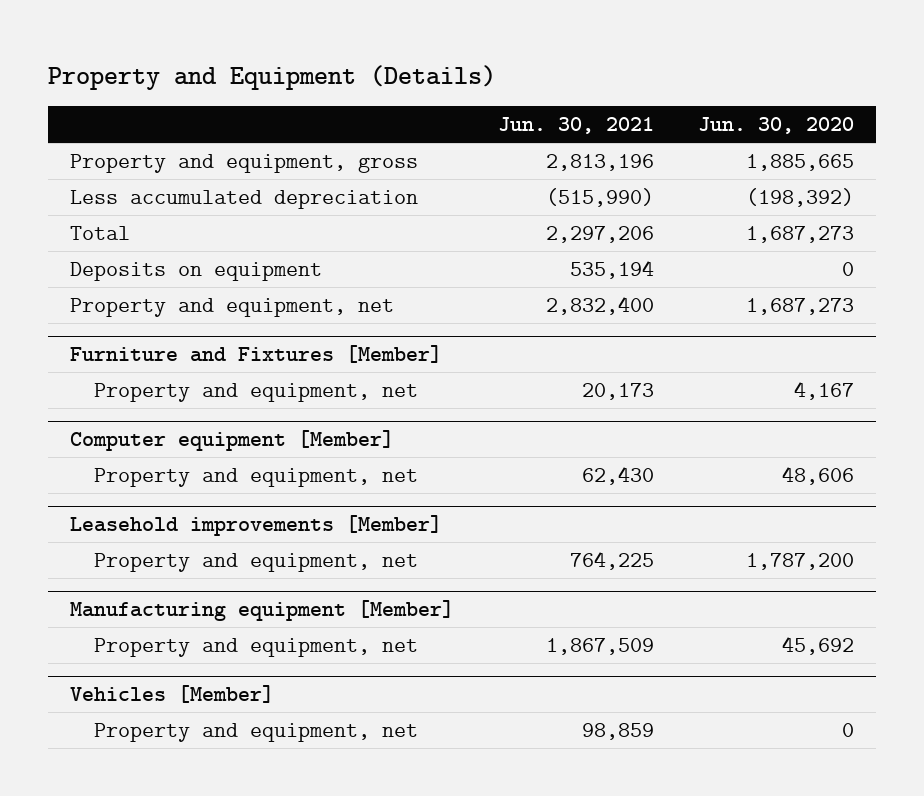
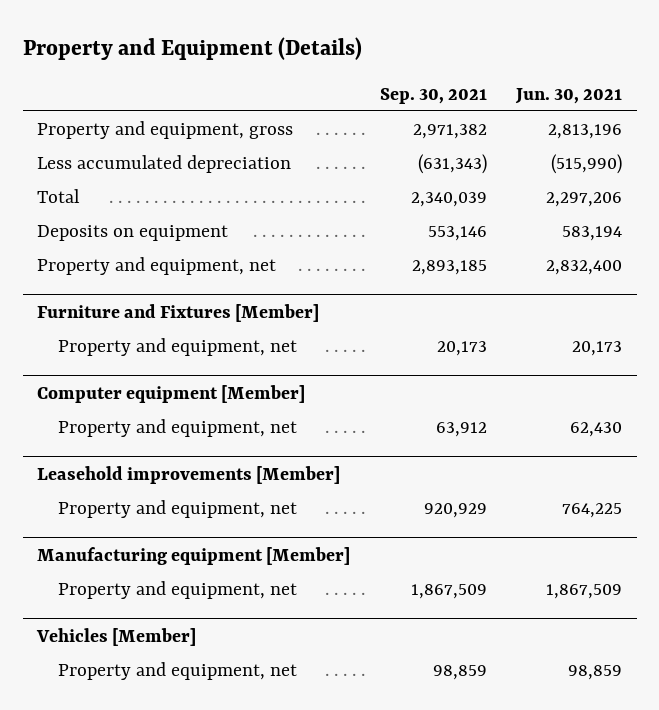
[697,117,854,135] Jun. 30, 2020 -> none
none -> [379,87,487,104] Sep. 30, 2021
[569,259,654,279] 535,194 -> [562,226,623,242] 583,194

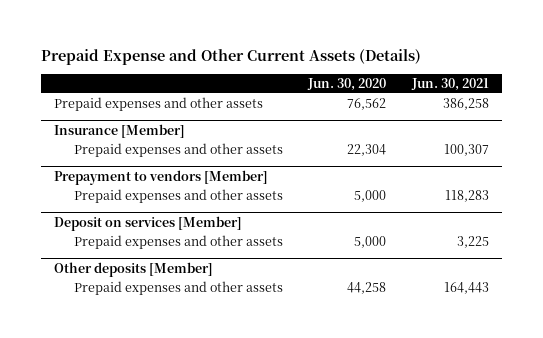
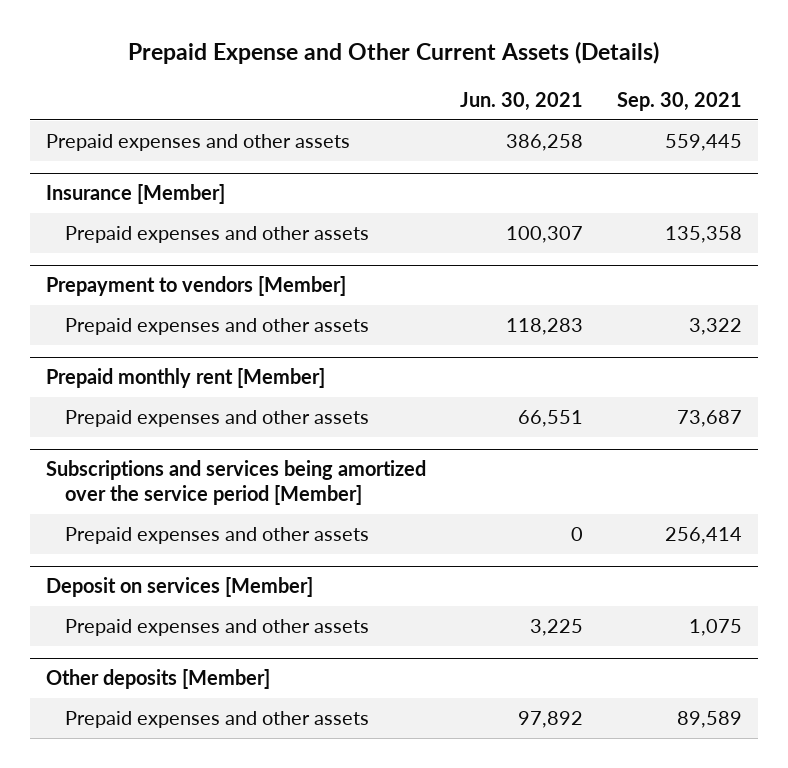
[307,77,387,91] Jun. 30, 2020 -> none
none -> [616,92,742,112] Sep. 30, 2021
none -> [46,368,326,389] Prepaid monthly rent [Member]
none -> [64,410,369,428] Prepaid expenses and other assets
none -> [46,460,427,506] Subscriptions and services being amortized over the service period [Member]
none -> [64,527,369,545] Prepaid expenses and other assets
[443,282,489,295] 164,443 -> [518,711,584,729] 97,892

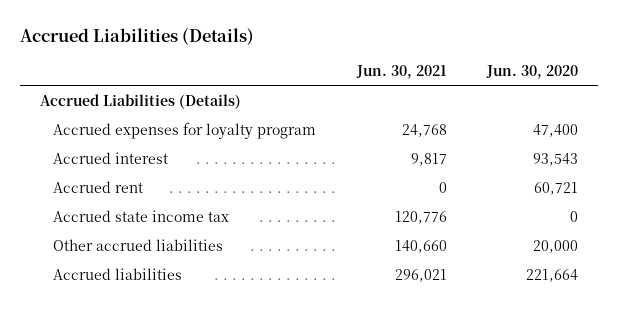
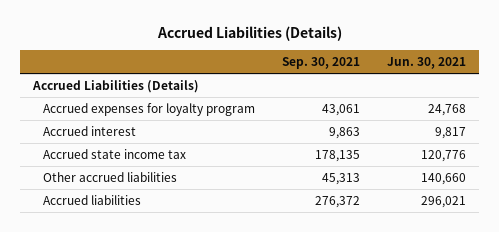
[486,64,579,79] Jun. 30, 2020 -> none
none -> [281,57,360,70] Sep. 30, 2021
[53,180,144,193] Accrued rent -> none

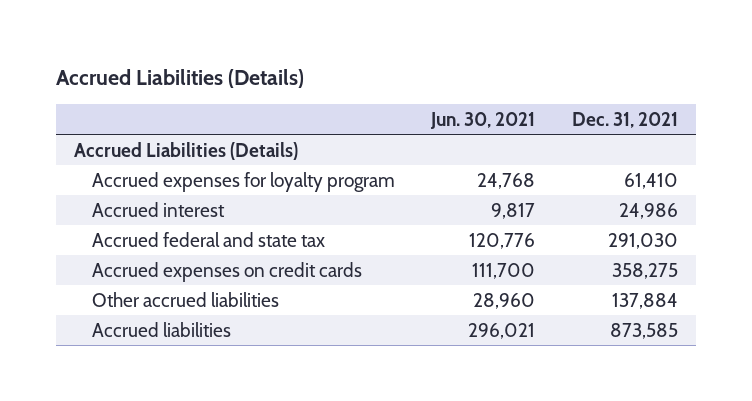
[281,57,360,70] Sep. 30, 2021 -> none
none -> [571,111,678,128] Dec. 31, 2021
[42,148,186,159] Accrued state income tax -> [91,231,325,247] Accrued federal and state tax
none -> [91,261,362,282] Accrued expenses on credit cards
[420,172,466,185] 140,660 -> [473,292,536,309] 28,960

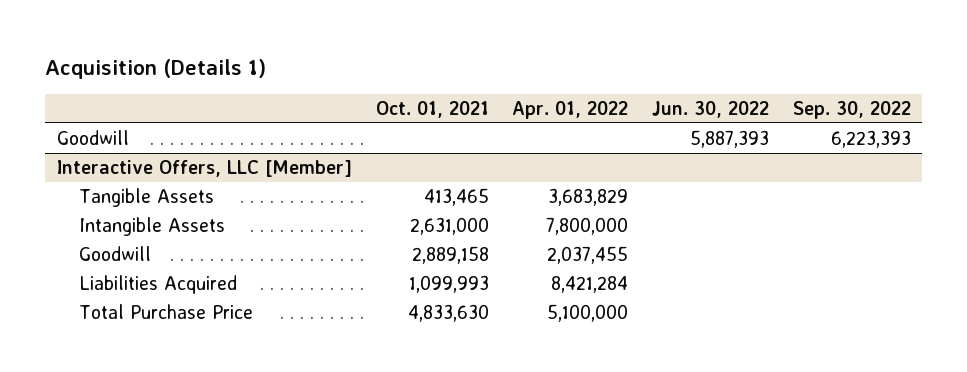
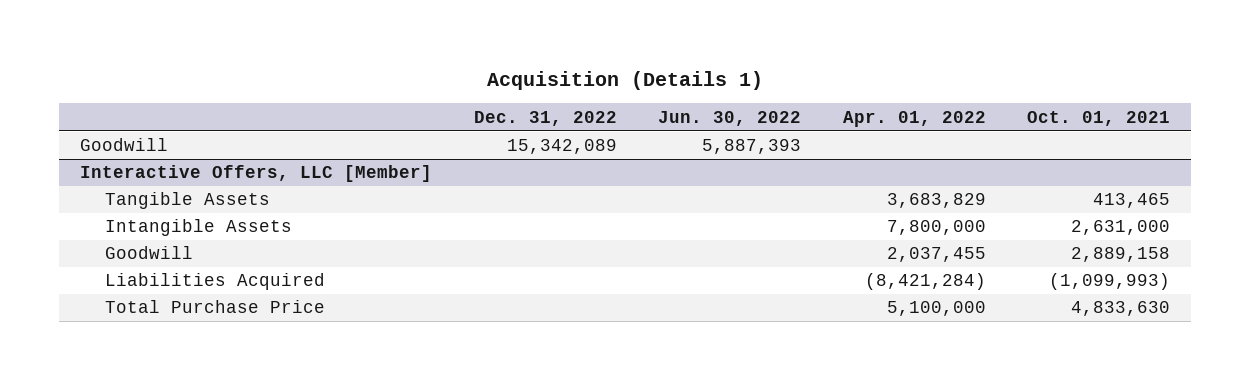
[792,101,911,120] Sep. 30, 2022 -> none
none -> [473,110,617,126] Dec. 31, 2022
[408,274,489,293] 1,099,993 -> [1049,273,1171,291] (1,099,993)
[551,275,629,293] 8,421,284 -> [864,273,986,291] (8,421,284)

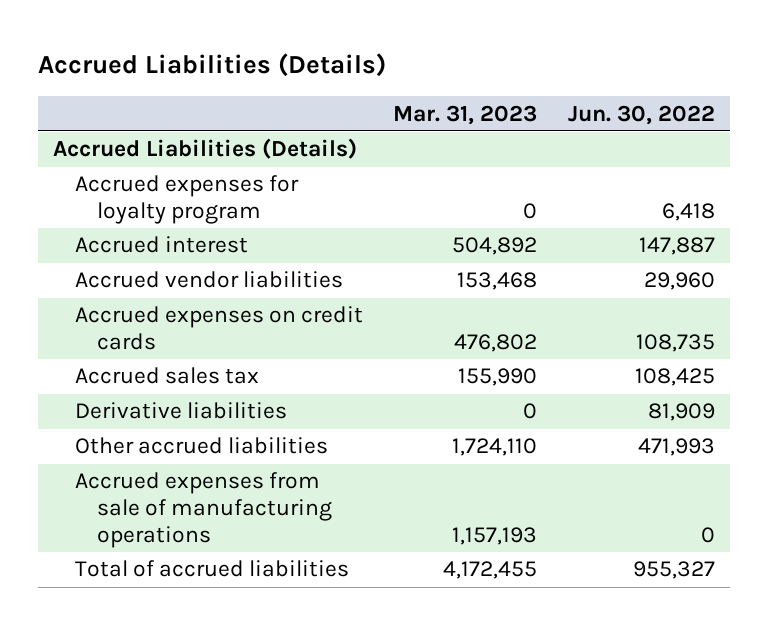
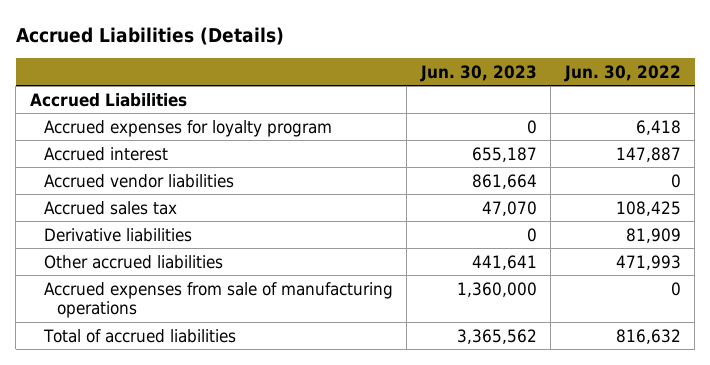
[393,104,538,125] Mar. 31, 2023 -> none
none -> [419,64,537,82] Jun. 30, 2023
[53,138,358,160] Accrued Liabilities (Details) -> [29,92,187,107] Accrued Liabilities
[75,306,364,351] Accrued expenses on credit cards -> none
[643,272,715,291] 29,960 -> [670,173,681,188] 0
[632,561,715,580] 955,327 -> [615,328,681,344] 816,632

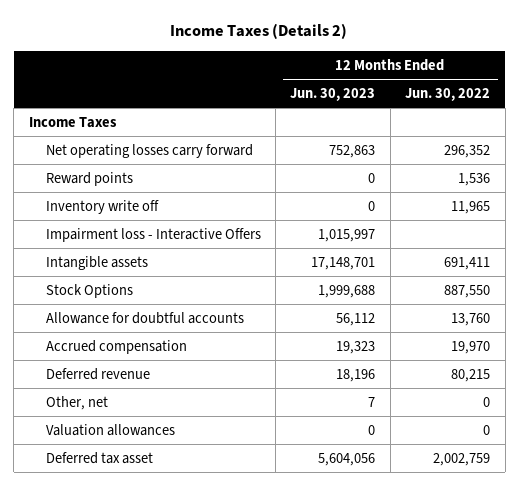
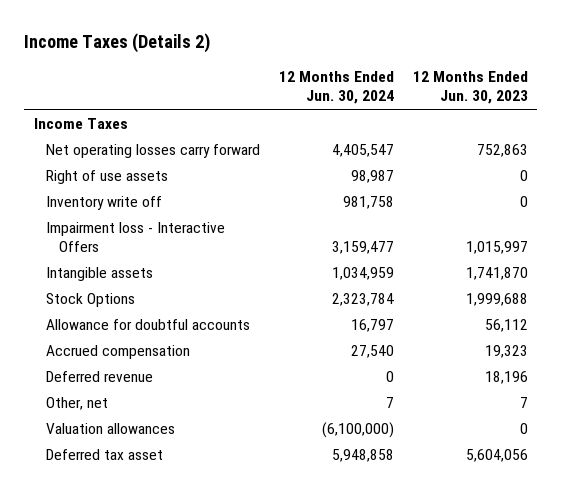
[405,87,491,101] Jun. 30, 2022 -> none
none -> [279,71,395,105] 12 Months Ended Jun. 30, 2024
[45,171,133,186] Reward points -> none
none -> [46,169,169,184] Right of use assets
[311,256,376,270] 17,148,701 -> [465,266,528,280] 1,741,870

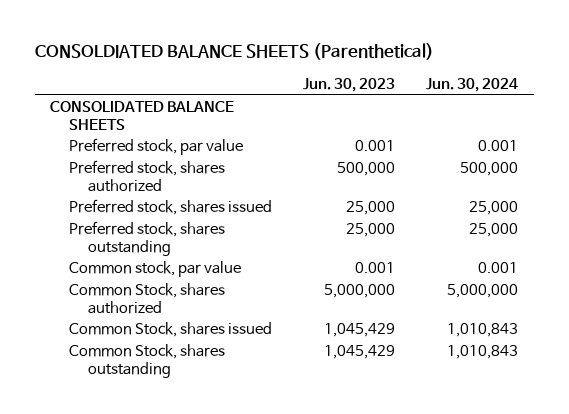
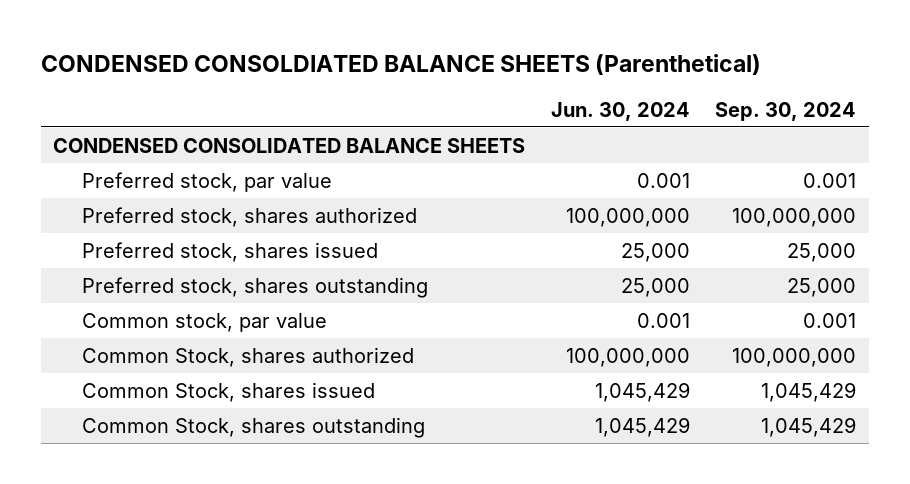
[34,43,434,61] CONSOLDIATED BALANCE SHEETS (Parenthetical) -> [40,54,761,76] CONDENSED CONSOLDIATED BALANCE SHEETS (Parenthetical)
[303,77,396,92] Jun. 30, 2023 -> none
none -> [715,102,857,122] Sep. 30, 2024
[50,101,235,130] CONSOLIDATED BALANCE SHEETS -> [53,137,526,153] CONDENSED CONSOLIDATED BALANCE SHEETS
[460,162,519,177] 500,000 -> [565,207,690,227] 100,000,000
[447,284,519,299] 5,000,000 -> [565,347,690,367] 100,000,000
[447,323,519,338] 1,010,843 -> [594,381,690,402] 1,045,429
[447,345,519,360] 1,010,843 -> [594,416,690,437] 1,045,429

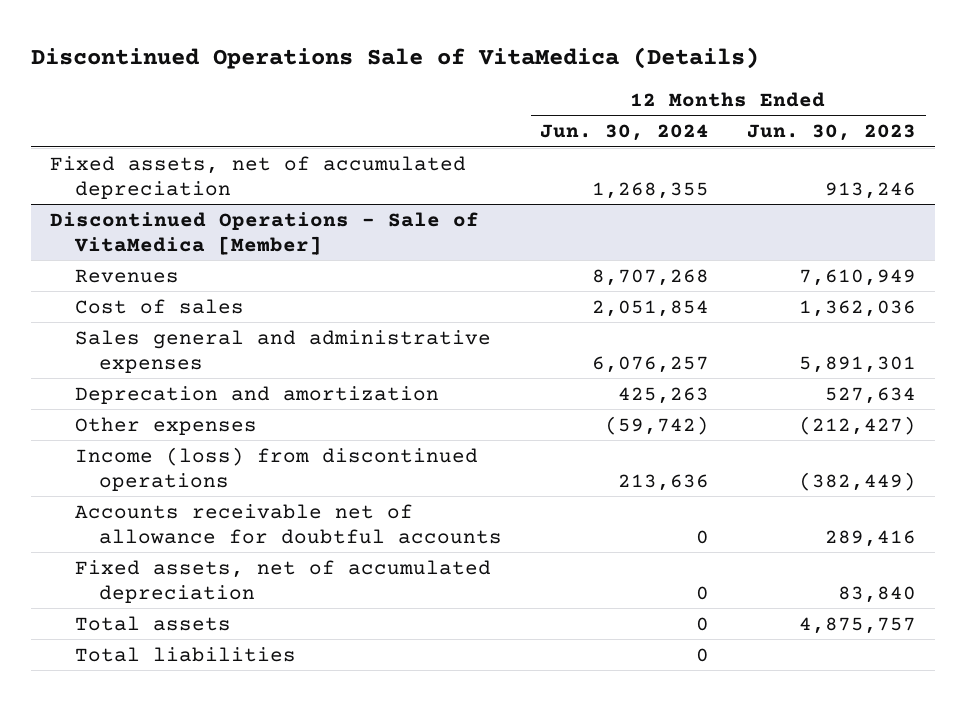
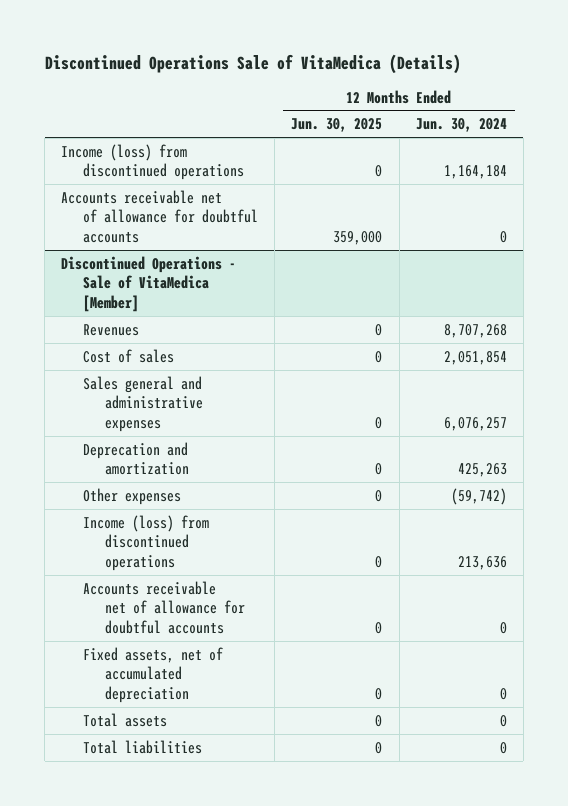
[747,124,917,142] Jun. 30, 2023 -> none
none -> [291,118,383,133] Jun. 30, 2025
[50,155,467,199] Fixed assets, net of accumulated depreciation -> none
none -> [61,143,245,181] Income (loss) from discontinued operations
none -> [61,189,259,243] Accounts receivable net of allowance for doubtful accounts

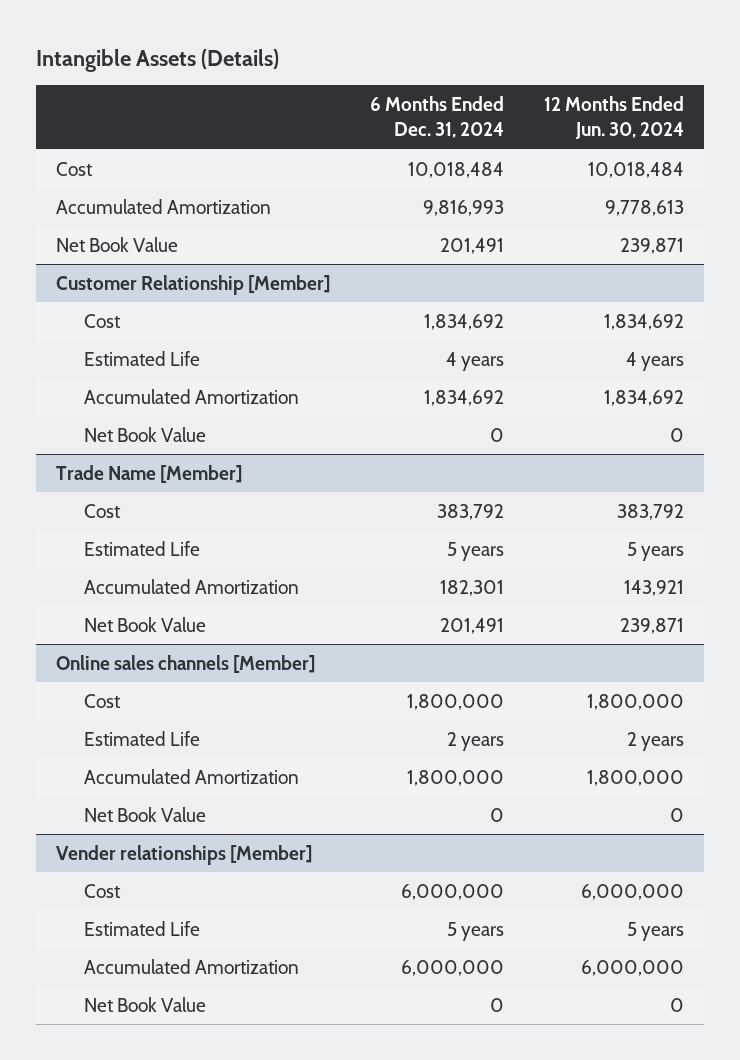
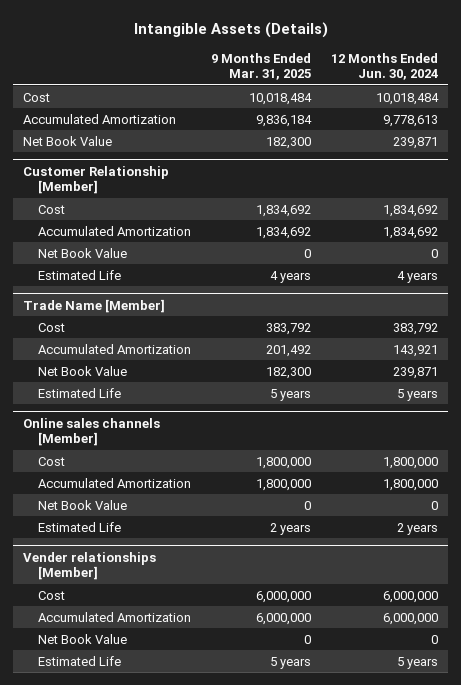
[369,96,504,139] 6 Months Ended Dec. 31, 2024 -> none
none -> [210,52,311,81] 9 Months Ended Mar. 31, 2025
[83,350,200,366] Estimated Life -> [37,269,121,280] Estimated Life
[83,540,200,556] Estimated Life -> [37,387,121,398] Estimated Life
[83,730,200,746] Estimated Life -> [37,521,121,532] Estimated Life
[83,920,200,936] Estimated Life -> [37,655,121,666] Estimated Life

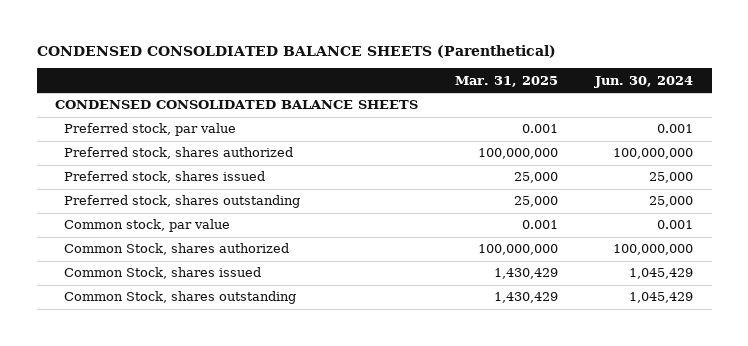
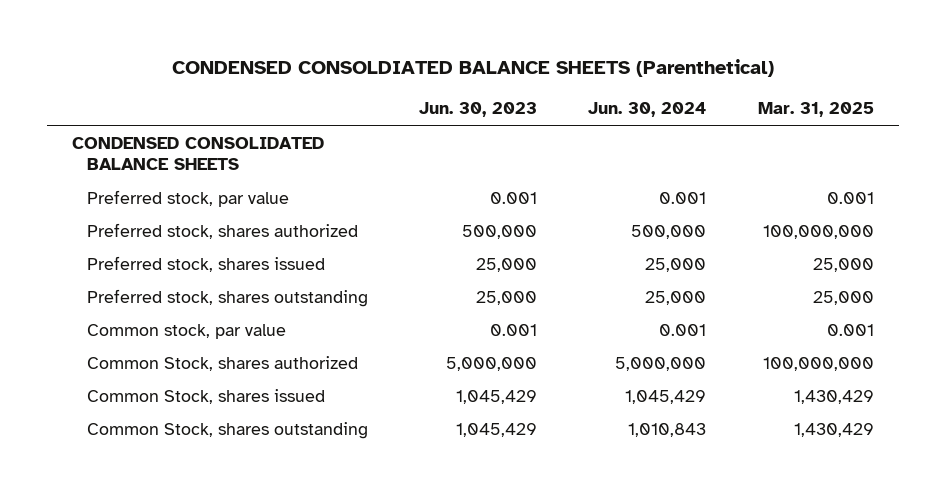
none -> [419,102,538,118] Jun. 30, 2023
[613,148,694,160] 100,000,000 -> [631,224,707,239] 500,000
[613,244,694,256] 100,000,000 -> [615,356,707,371] 5,000,000
[629,292,694,304] 1,045,429 -> [628,422,707,437] 1,010,843

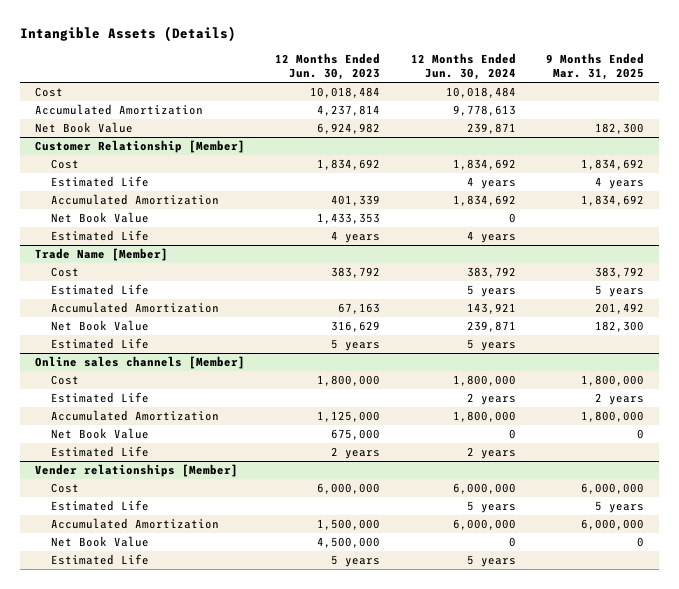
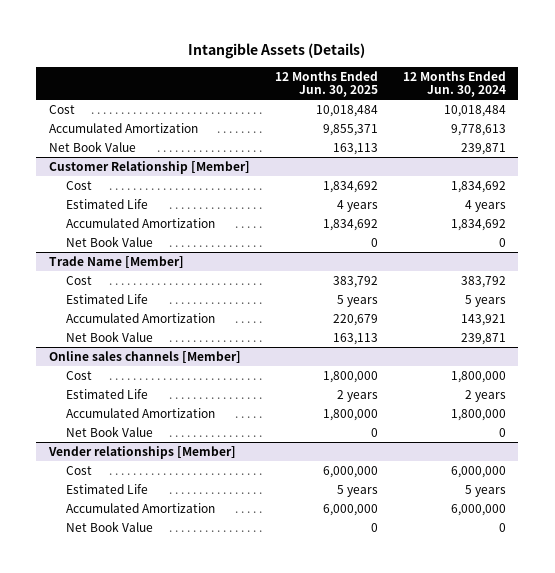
[275,52,381,81] 12 Months Ended Jun. 30, 2023 -> none
[546,52,645,81] 9 Months Ended Mar. 31, 2025 -> none
none -> [274,70,378,98] 12 Months Ended Jun. 30, 2025
[50,230,149,242] Estimated Life -> none
[50,338,149,350] Estimated Life -> none
[50,446,149,458] Estimated Life -> none
[50,554,149,566] Estimated Life -> none

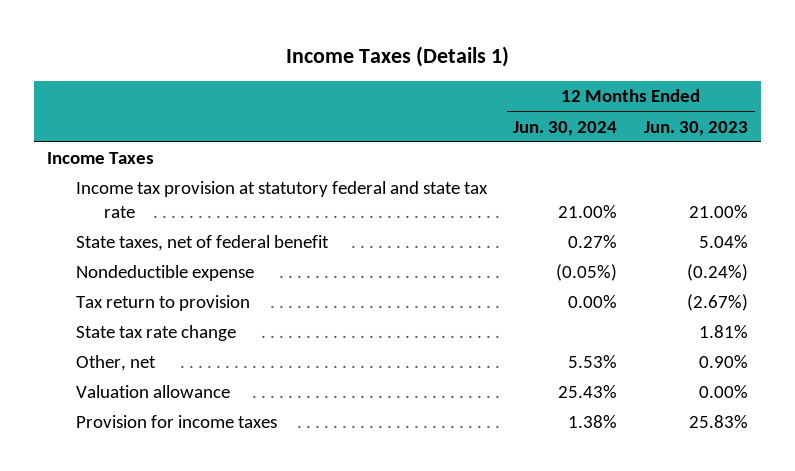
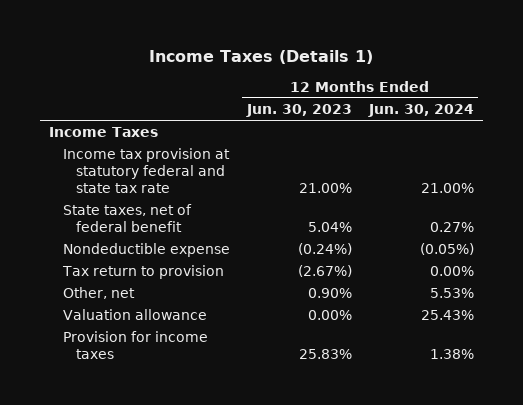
[75,325,236,342] State tax rate change -> none

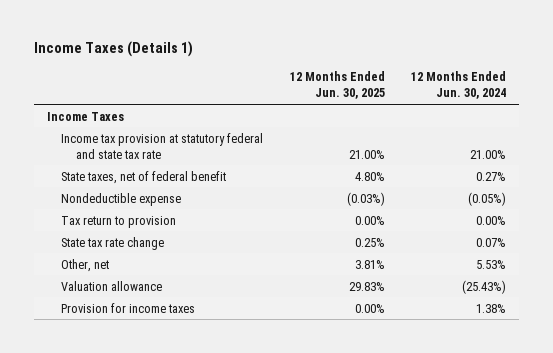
[245,104,352,118] Jun. 30, 2023 -> none
none -> [289,71,385,100] 12 Months Ended Jun. 30, 2025
none -> [61,236,165,250] State tax rate change
[420,310,474,321] 25.43% -> [462,279,507,294] (25.43%)

